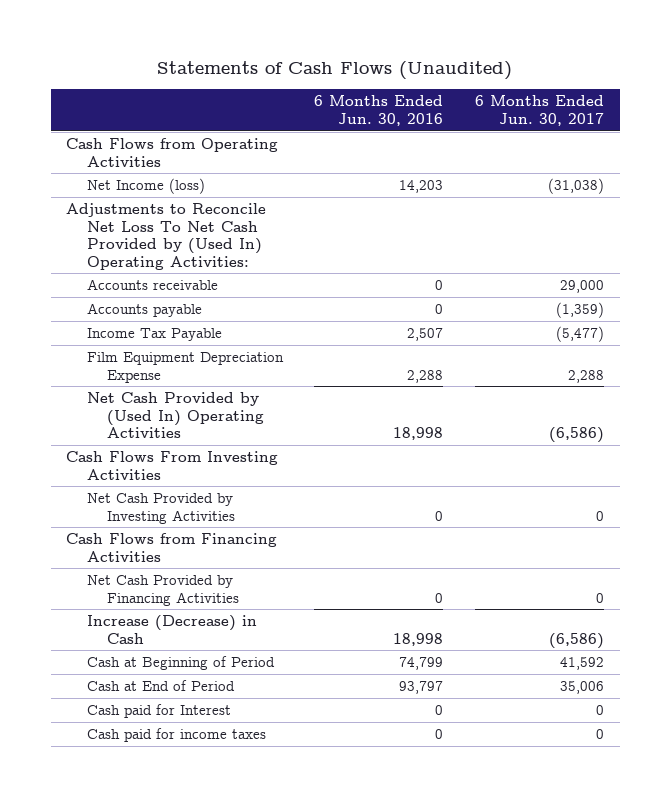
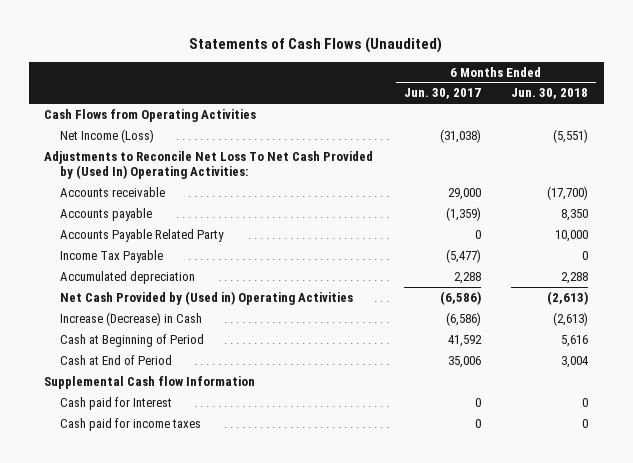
[314,95,444,126] 6 Months Ended Jun. 30, 2016 -> none
none -> [511,88,589,100] Jun. 30, 2018
[86,178,205,195] Net Income (loss) -> [60,128,155,143] Net Income (Loss)
none -> [60,228,225,242] Accounts Payable Related Party
[66,451,279,480] Cash Flows From Investing Activities -> none
[86,493,235,524] Net Cash Provided by Investing Activities -> none
[66,533,278,562] Cash Flows from Financing Activities -> none
[86,575,239,606] Net Cash Provided by Financing Activities -> none
[86,352,284,383] Film Equipment Depreciation Expense -> [60,270,196,284] Accumulated depreciation
[86,392,264,439] Net Cash Provided by (Used In) Operating Activities -> [60,290,354,305] Net Cash Provided by (Used in) Operating Activities
none -> [44,375,256,389] Supplemental Cash flow Information

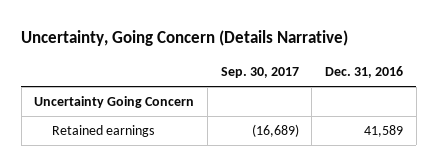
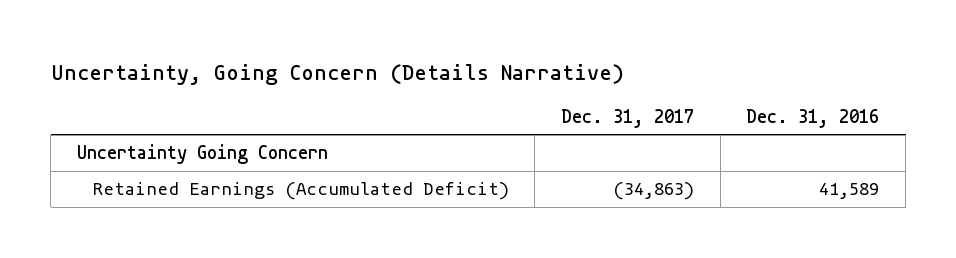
[220,67,299,79] Sep. 30, 2017 -> none
none -> [561,108,695,128] Dec. 31, 2017
[52,125,155,138] Retained earnings -> [91,182,509,201] Retained Earnings (Accumulated Deficit)

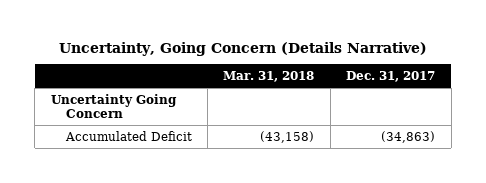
[746,108,880,128] Dec. 31, 2016 -> none
none -> [223,71,315,83] Mar. 31, 2018
[91,182,509,201] Retained Earnings (Accumulated Deficit) -> [64,130,192,141] Accumulated Deficit

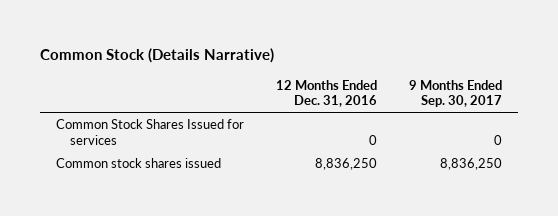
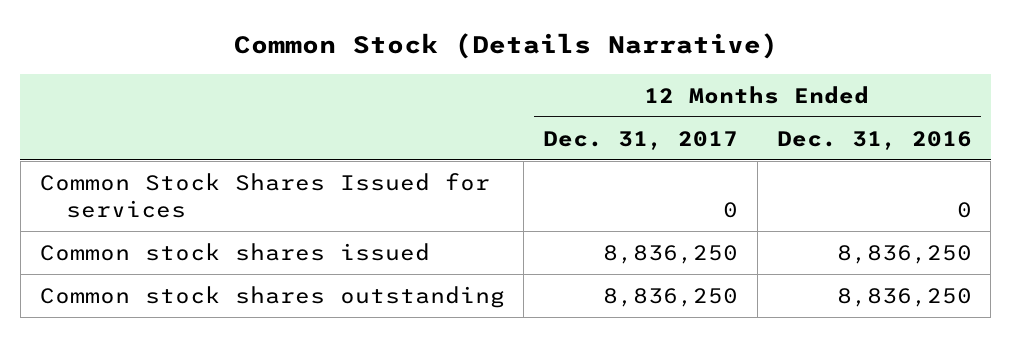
[409,79,503,107] 9 Months Ended Sep. 30, 2017 -> none
none -> [543,130,739,150] Dec. 31, 2017
none -> [39,285,505,308] Common stock shares outstanding

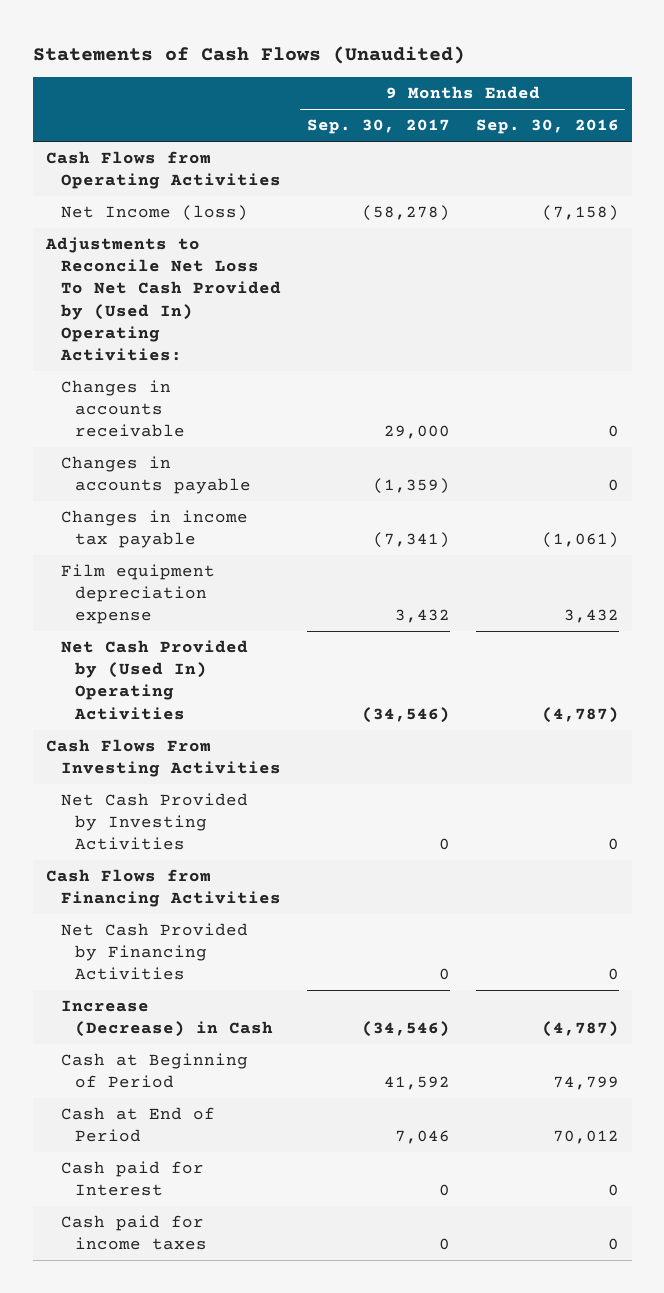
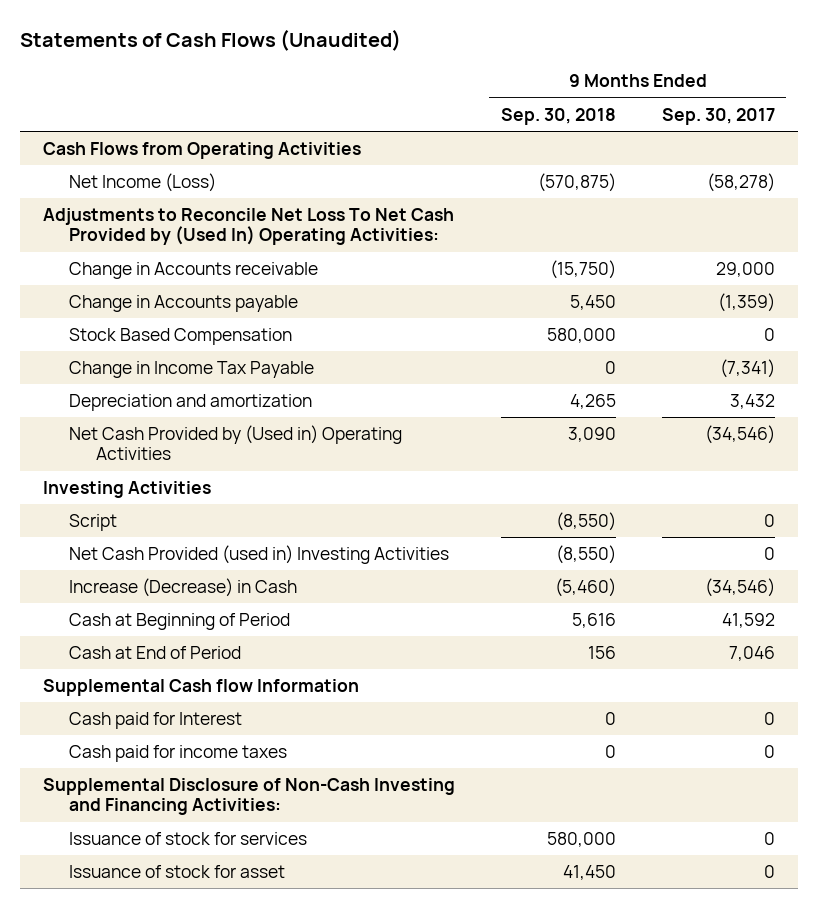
[475,119,619,135] Sep. 30, 2016 -> none
none -> [500,107,616,125] Sep. 30, 2018
[60,204,248,221] Net Income (loss) -> [69,173,217,193] Net Income (Loss)
[45,868,281,908] Cash Flows from Financing Activities -> none
[60,922,248,981] Net Cash Provided by Financing Activities -> none
[60,379,186,438] Changes in accounts receivable -> [69,262,319,280] Change in Accounts receivable
[60,455,252,495] Changes in accounts payable -> [69,295,299,313] Change in Accounts payable
none -> [69,328,293,346] Stock Based Compensation
[60,509,248,549] Changes in income tax payable -> [69,361,315,379] Change in Income Tax Payable
[60,563,215,625] Film equipment depreciation expense -> [69,394,313,412] Depreciation and amortization
[60,639,248,720] Net Cash Provided by (Used In) Operating Activities -> [69,425,403,461] Net Cash Provided by (Used in) Operating Activities
[45,738,281,778] Cash Flows From Investing Activities -> [42,481,211,499] Investing Activities
none -> [69,514,118,532] Script
[60,792,248,851] Net Cash Provided by Investing Activities -> [69,545,450,565] Net Cash Provided (used in) Investing Activities
none -> [42,679,359,697] Supplemental Cash flow Information
none -> [42,778,455,816] Supplemental Disclosure of Non-Cash Investing and Financing Activities:
none -> [69,832,308,846] Issuance of stock for services
none -> [69,865,286,879] Issuance of stock for asset

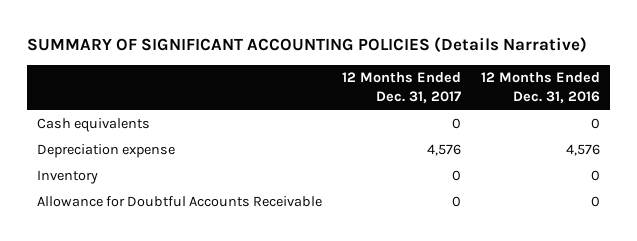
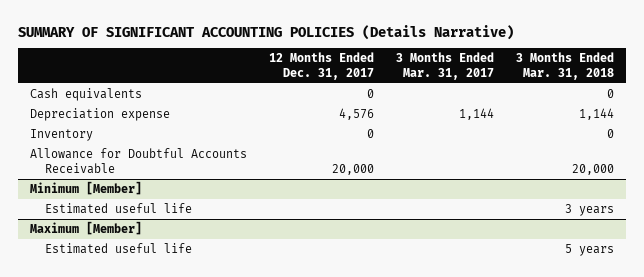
[481,72,601,103] 12 Months Ended Dec. 31, 2016 -> none
none -> [396,52,495,80] 3 Months Ended Mar. 31, 2017
none -> [516,52,615,80] 3 Months Ended Mar. 31, 2018
[452,195,462,207] 0 -> [331,163,374,175] 20,000
none -> [29,181,142,196] Minimum [Member]
none -> [44,203,192,215] Estimated useful life
none -> [29,221,142,236] Maximum [Member]
none -> [44,243,192,255] Estimated useful life

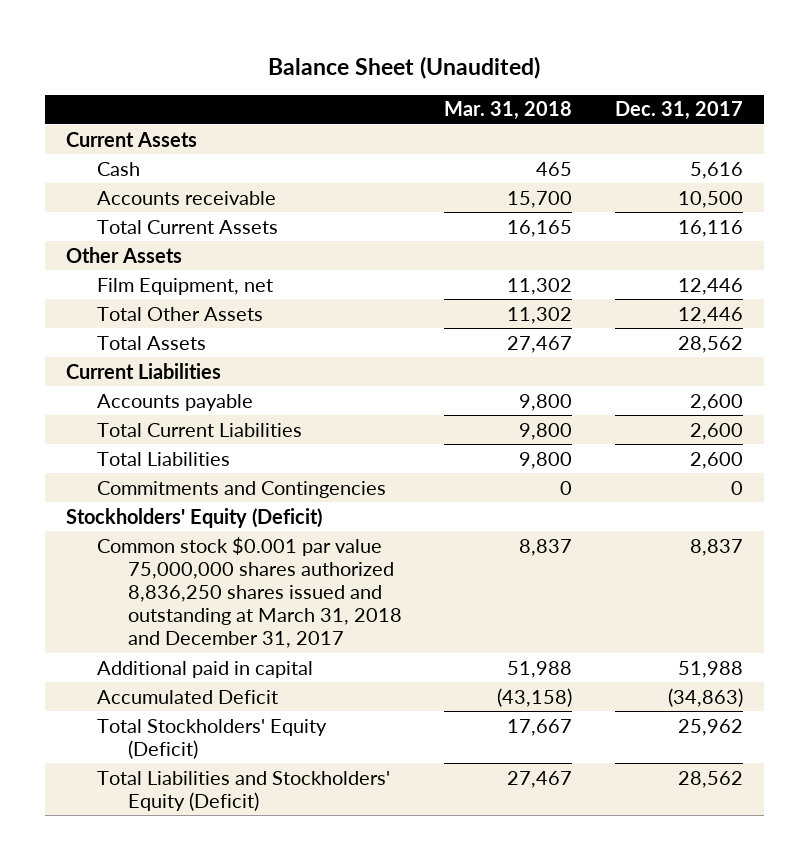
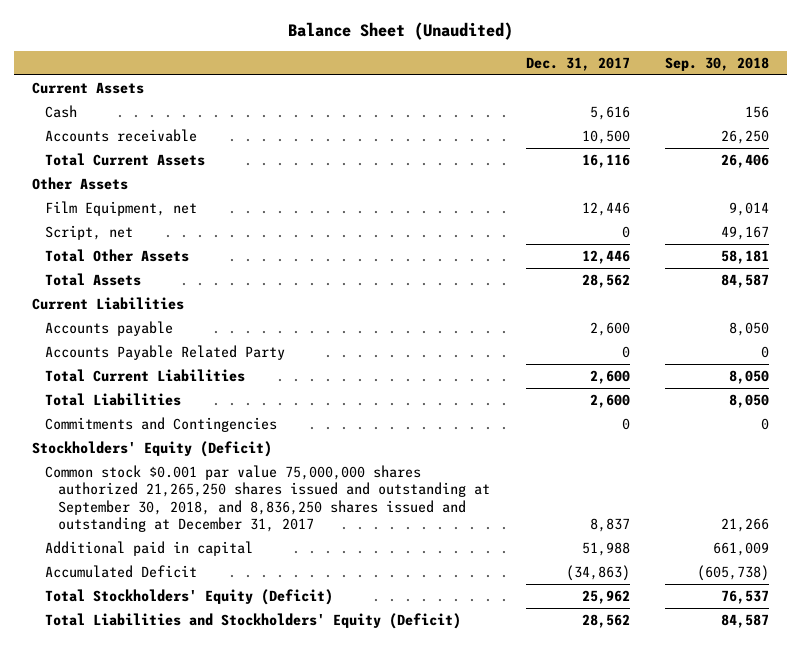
[444,101,573,121] Mar. 31, 2018 -> none
none -> [665,56,770,71] Sep. 30, 2018
none -> [45,224,134,240] Script, net
none -> [45,344,286,360] Accounts Payable Related Party
[96,536,402,649] Common stock $0.001 par value 75,000,000 shares authorized 8,836,250 shares issued and outstanding at March 31, 2018 and December 31, 2017 -> [45,464,491,533] Common stock $0.001 par value 75,000,000 shares authorized 21,265,250 shares issued and outstanding at September 30, 2018, and 8,836,250 shares issued and outstanding at December 31, 2017

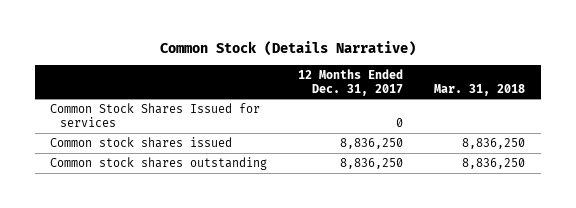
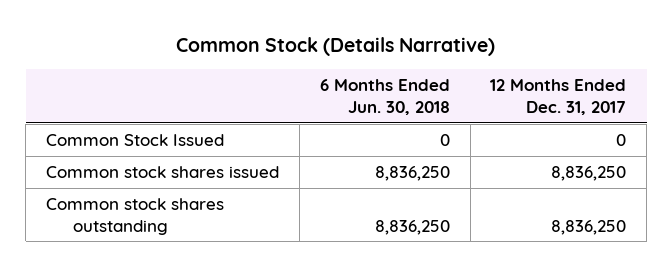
[434,83,526,96] Mar. 31, 2018 -> none
none -> [319,79,450,116] 6 Months Ended Jun. 30, 2018
[50,103,261,127] Common Stock Shares Issued for services -> [46,133,225,146] Common Stock Issued

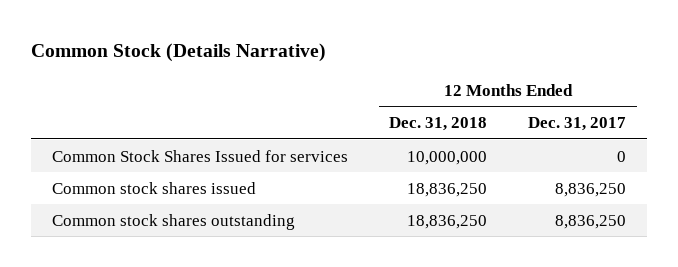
[319,79,450,116] 6 Months Ended Jun. 30, 2018 -> none
none -> [389,117,488,132] Dec. 31, 2018
[46,133,225,146] Common Stock Issued -> [51,149,348,162] Common Stock Shares Issued for services

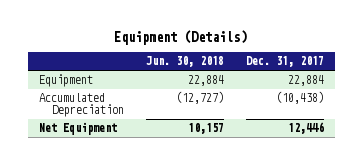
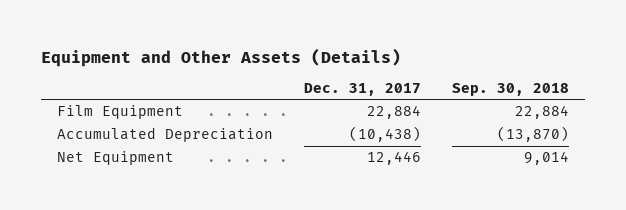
[114,30,248,46] Equipment (Details) -> [41,47,402,67] Equipment and Other Assets (Details)
[145,56,224,68] Jun. 30, 2018 -> none
none -> [452,83,570,97] Sep. 30, 2018
[38,74,93,88] Equipment -> [56,105,183,120] Film Equipment

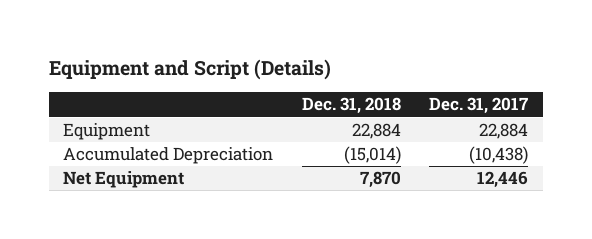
[41,47,402,67] Equipment and Other Assets (Details) -> [49,59,332,81] Equipment and Script (Details)
[452,83,570,97] Sep. 30, 2018 -> none
none -> [301,97,401,115] Dec. 31, 2018
[56,105,183,120] Film Equipment -> [63,123,151,141] Equipment

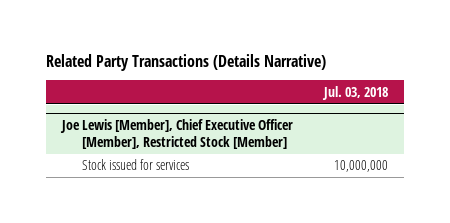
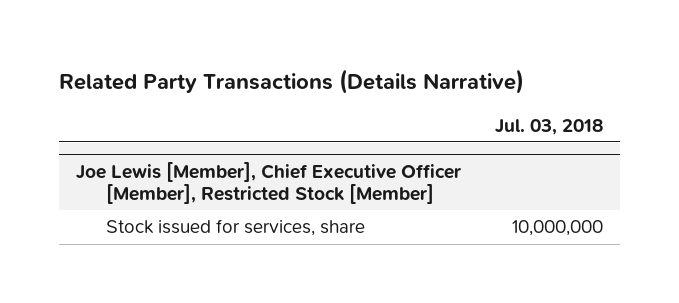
[82,159,190,171] Stock issued for services -> [106,219,366,237] Stock issued for services, share

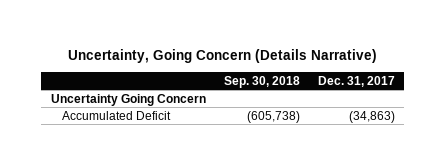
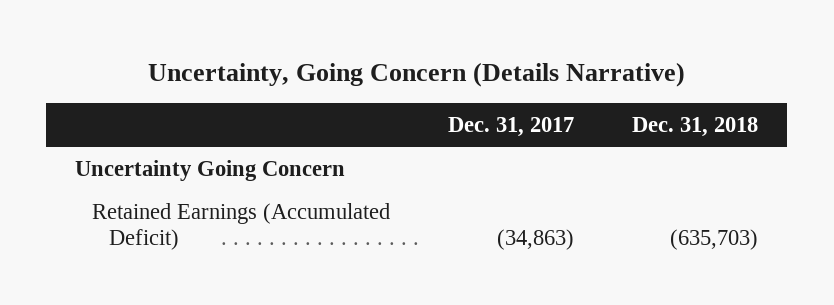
[223,75,300,88] Sep. 30, 2018 -> none
none -> [632,117,759,138] Dec. 31, 2018
[61,110,171,120] Accumulated Deficit -> [92,202,391,251] Retained Earnings (Accumulated Deficit)

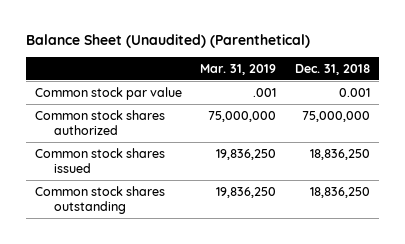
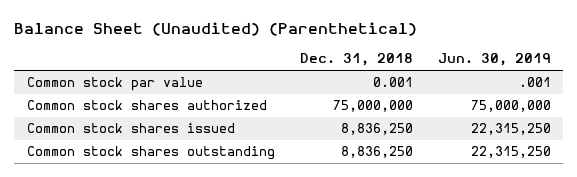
[200,63,277,75] Mar. 31, 2019 -> none
none -> [437,53,551,67] Jun. 30, 2019
[309,148,370,160] 18,836,250 -> [340,123,413,136] 8,836,250
[309,186,370,198] 18,836,250 -> [340,146,413,159] 8,836,250

